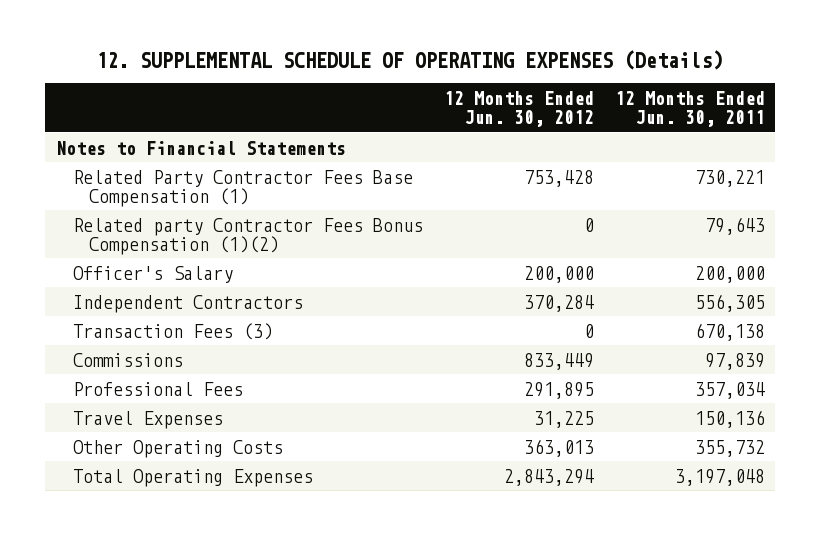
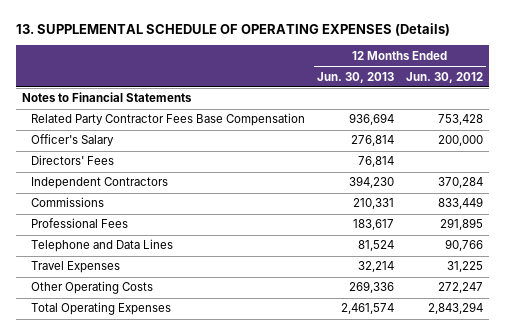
[96,50,724,71] 12. SUPPLEMENTAL SCHEDULE OF OPERATING EXPENSES (Details) -> [16,22,451,36] 13. SUPPLEMENTAL SCHEDULE OF OPERATING EXPENSES (Details)
[614,90,765,127] 12 Months Ended Jun. 30, 2011 -> none
none -> [316,71,394,83] Jun. 30, 2013
[72,217,423,255] Related party Contractor Fees Bonus Compensation (1)(2) -> none
[72,169,413,207] Related Party Contractor Fees Base Compensation (1) -> [30,113,305,127] Related Party Contractor Fees Base Compensation
none -> [30,155,114,166] Directors' Fees
[72,322,273,340] Transaction Fees (3) -> none
none -> [30,239,173,253] Telephone and Data Lines
[523,438,594,457] 363,013 -> [437,282,483,294] 272,247

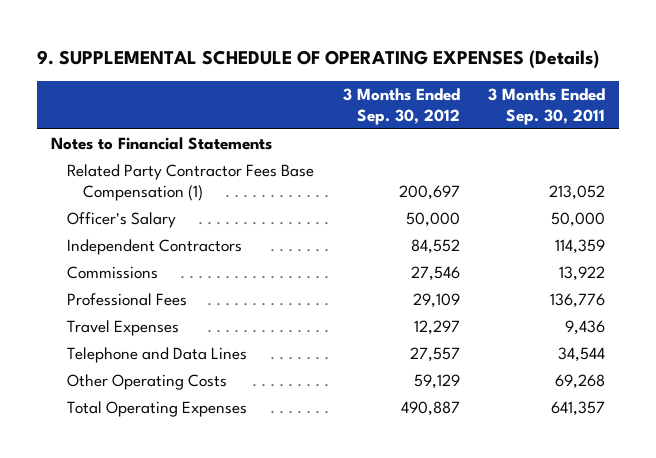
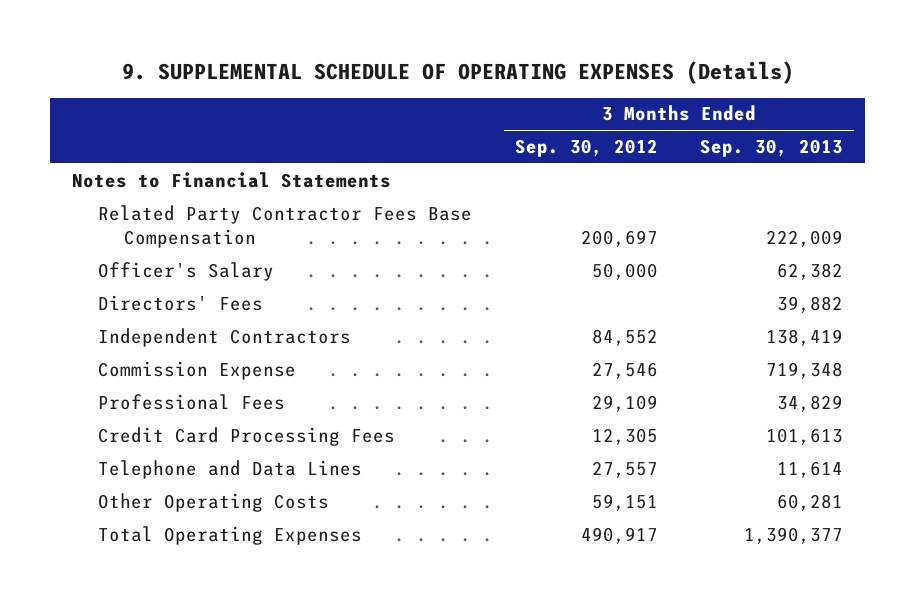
[488,87,606,126] 3 Months Ended Sep. 30, 2011 -> none
none -> [700,139,844,158] Sep. 30, 2013
[67,163,315,202] Related Party Contractor Fees Base Compensation (1) -> [97,204,472,248] Related Party Contractor Fees Base Compensation
none -> [97,294,263,311] Directors' Fees
[67,265,159,279] Commissions -> [97,360,296,380] Commission Expense
[67,319,180,336] Travel Expenses -> none
none -> [97,426,395,446] Credit Card Processing Fees
[413,373,460,389] 59,129 -> [591,493,658,511] 59,151
[400,400,460,416] 490,887 -> [580,526,658,544] 490,917

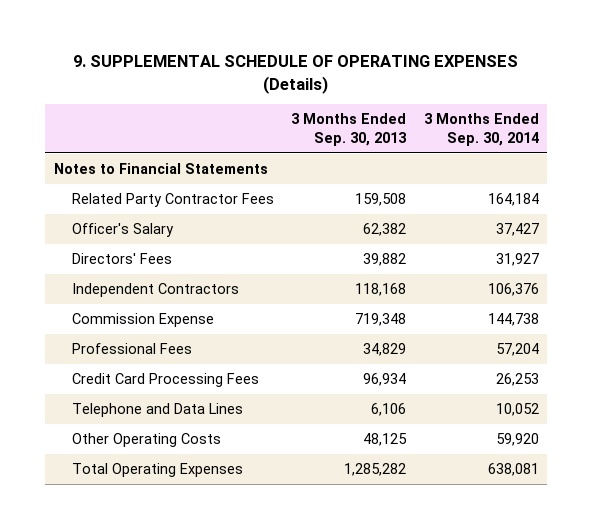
[514,139,658,158] Sep. 30, 2012 -> none
none -> [423,113,539,146] 3 Months Ended Sep. 30, 2014
[97,204,472,248] Related Party Contractor Fees Base Compensation -> [71,193,274,208] Related Party Contractor Fees
[766,229,844,247] 222,009 -> [355,193,407,207] 159,508
[766,328,844,346] 138,419 -> [355,283,407,297] 118,168
[766,427,844,445] 101,613 -> [363,373,407,387] 96,934
[777,460,844,478] 11,614 -> [371,403,407,417] 6,106
[777,493,844,511] 60,281 -> [363,433,408,447] 48,125
[744,526,844,544] 1,390,377 -> [344,463,407,477] 1,285,282

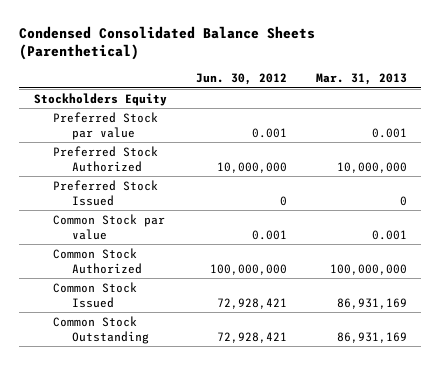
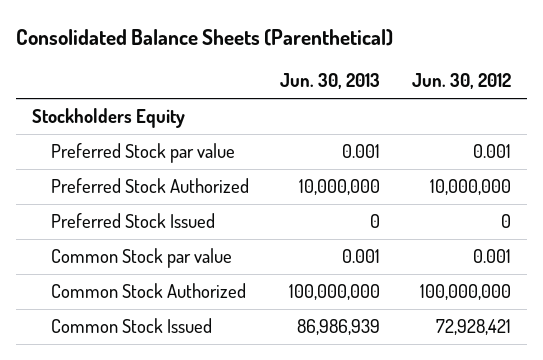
[19,25,316,61] Condensed Consolidated Balance Sheets (Parenthetical) -> [16,28,394,46] Consolidated Balance Sheets (Parenthetical)
[315,73,407,86] Mar. 31, 2013 -> none
none -> [280,73,381,90] Jun. 30, 2013
[52,315,149,344] Common Stock Outstanding -> none

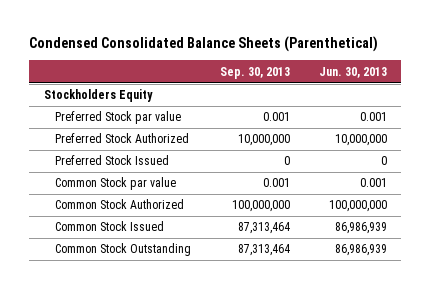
[16,28,394,46] Consolidated Balance Sheets (Parenthetical) -> [29,36,379,53] Condensed Consolidated Balance Sheets (Parenthetical)
[412,73,512,90] Jun. 30, 2012 -> none
none -> [219,66,290,79] Sep. 30, 2013
none -> [54,243,191,257] Common Stock Outstanding

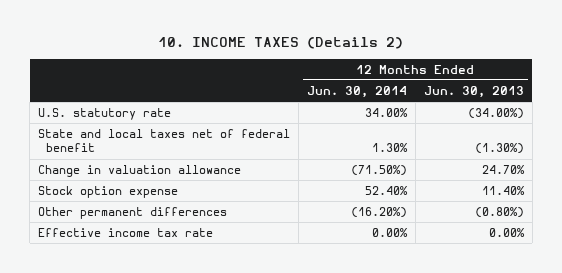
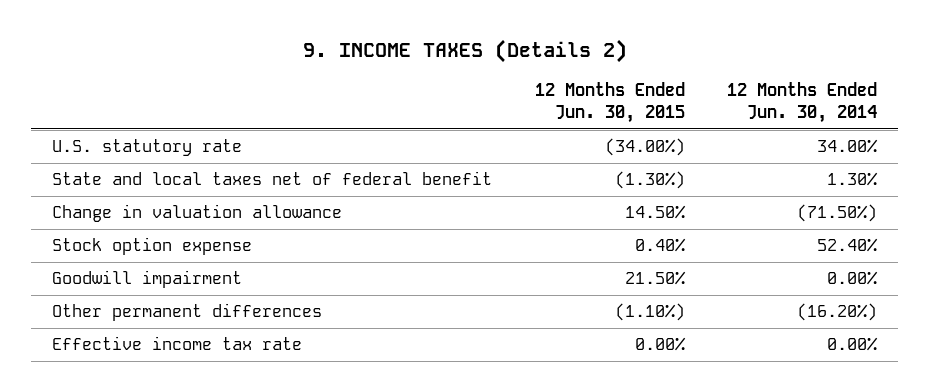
[157,37,403,50] 10. INCOME TAXES (Details 2) -> [302,39,627,64] 9. INCOME TAXES (Details 2)
[423,85,524,98] Jun. 30, 2013 -> none
none -> [534,82,685,124] 12 Months Ended Jun. 30, 2015
none -> [52,270,243,289] Goodwill impairment

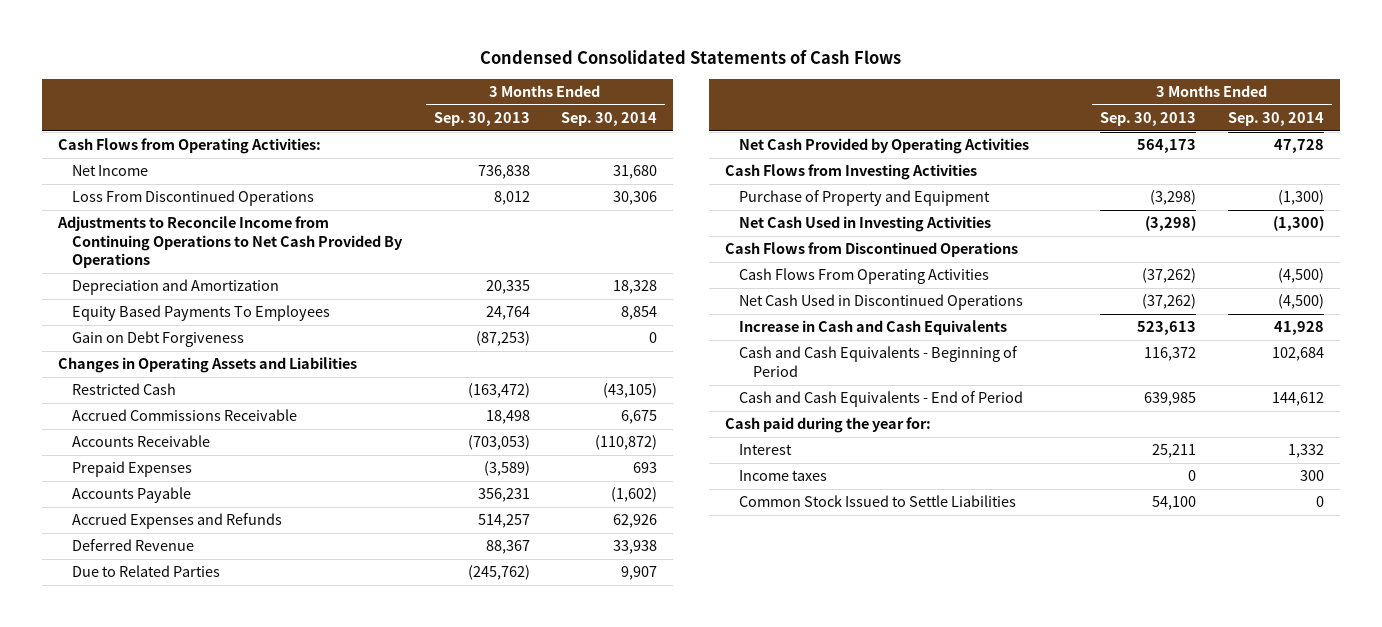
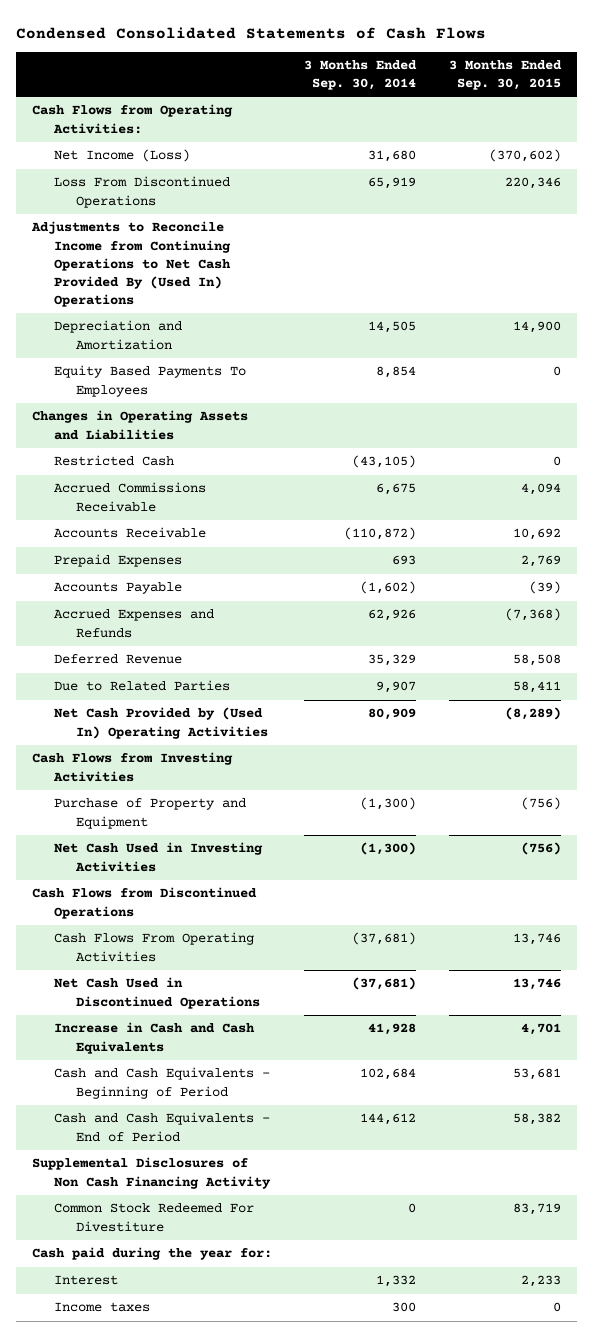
[433,112,530,127] Sep. 30, 2013 -> none
none -> [448,59,562,91] 3 Months Ended Sep. 30, 2015
[72,165,149,177] Net Income -> [54,149,191,163] Net Income (Loss)
[613,191,658,206] 30,306 -> [368,177,417,190] 65,919
[56,216,404,269] Adjustments to Reconcile Income from Continuing Operations to Net Cash Provided By Operations -> [30,221,232,308] Adjustments to Reconcile Income from Continuing Operations to Net Cash Provided By (Used In) Operations
[613,280,658,295] 18,328 -> [368,321,417,334] 14,505
[72,331,245,348] Gain on Debt Forgiveness -> none
[613,540,658,555] 33,938 -> [368,654,417,667] 35,329
[738,138,1029,155] Net Cash Provided by Operating Activities -> [54,707,269,739] Net Cash Provided by (Used In) Operating Activities
[1273,139,1324,154] 47,728 -> [368,708,417,721] 80,909
[1277,268,1324,284] (4,500) -> [352,932,417,946] (37,681)
[1277,294,1324,310] (4,500) -> [352,977,417,991] (37,681)
none -> [31,1157,272,1189] Supplemental Disclosures of Non Cash Financing Activity
none -> [54,1203,255,1232] Common Stock Redeemed For Divestiture
[738,495,1016,508] Common Stock Issued to Settle Liabilities -> none

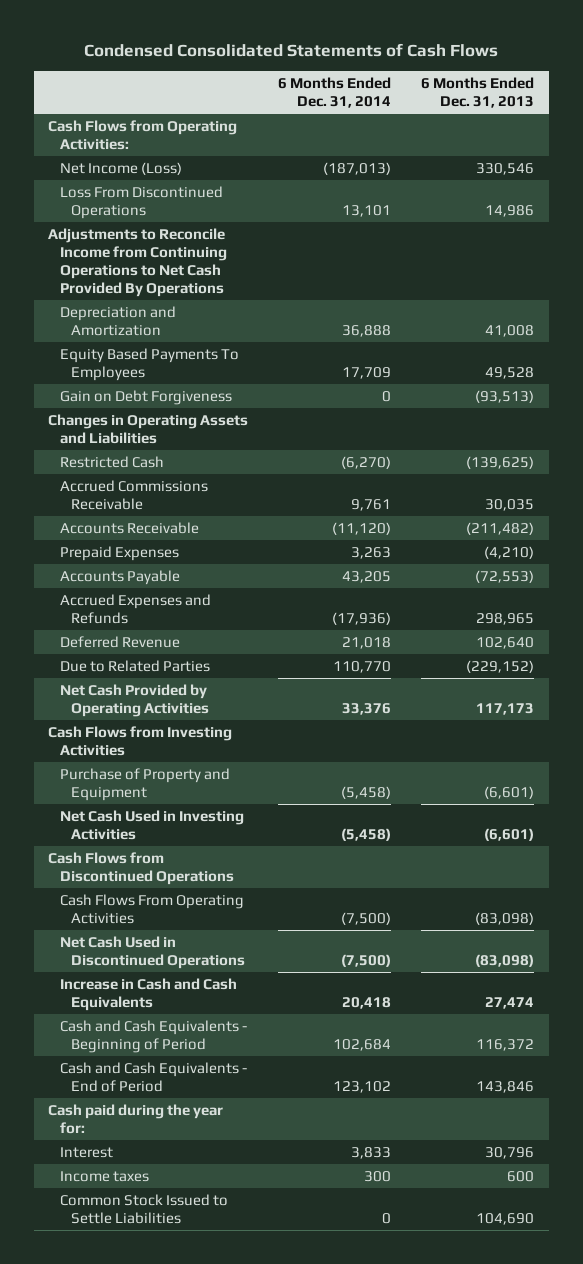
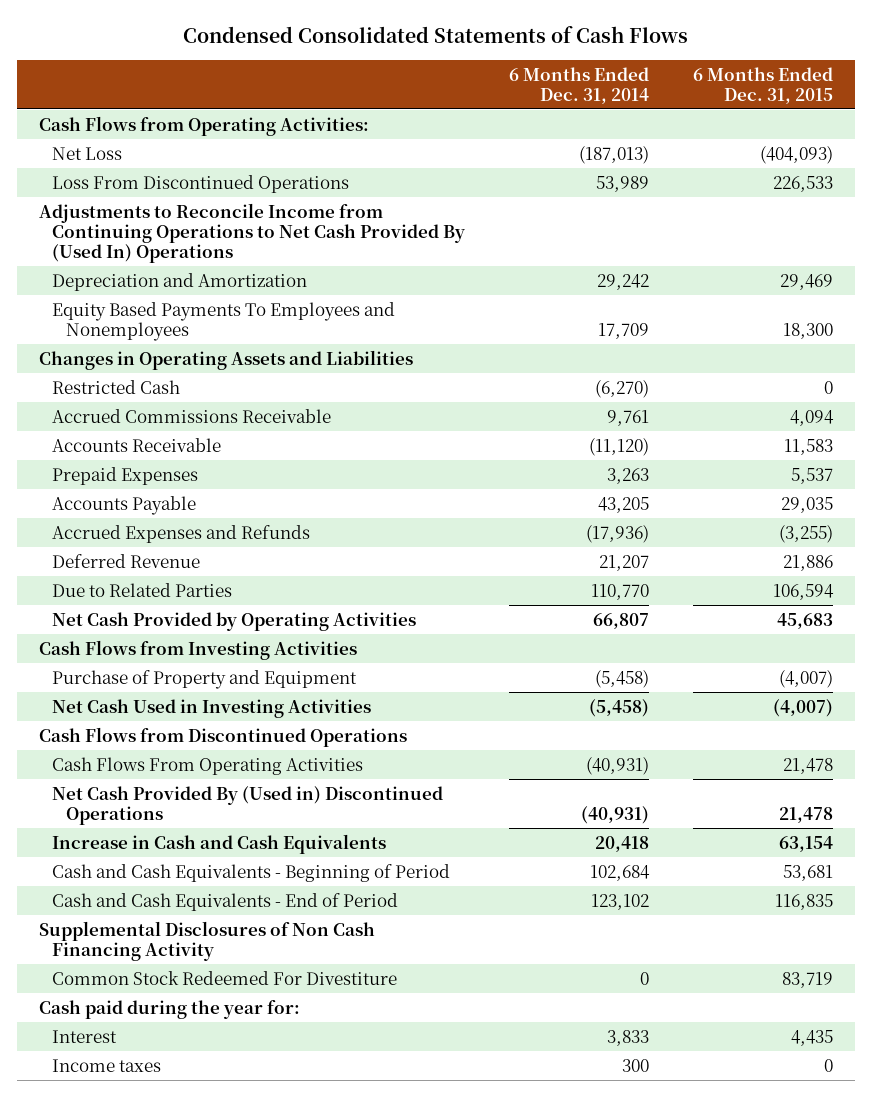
[421,77,535,109] 6 Months Ended Dec. 31, 2013 -> none
none -> [692,66,833,104] 6 Months Ended Dec. 31, 2015
[59,389,232,405] Gain on Debt Forgiveness -> none
[59,161,182,175] Net Income (Loss) -> [52,146,123,160] Net Loss
[342,204,392,217] 13,101 -> [595,175,649,192] 53,989
[48,227,227,297] Adjustments to Reconcile Income from Continuing Operations to Net Cash Provided By Operations -> [38,202,466,263] Adjustments to Reconcile Income from Continuing Operations to Net Cash Provided By (Used In) Operations
[342,324,392,337] 36,888 -> [596,273,649,290] 29,242
[59,347,239,381] Equity Based Payments To Employees -> [52,301,396,341] Equity Based Payments To Employees and Nonemployees
[342,636,392,649] 21,018 -> [598,554,649,571] 21,207
[342,702,392,715] 33,376 -> [592,612,649,629] 66,807
[341,911,392,925] (7,500) -> [585,756,649,775] (40,931)
[59,935,245,969] Net Cash Used in Discontinued Operations -> [52,785,444,825] Net Cash Provided By (Used in) Discontinued Operations
[341,953,392,967] (7,500) -> [580,805,649,824] (40,931)
none -> [38,920,375,961] Supplemental Disclosures of Non Cash Financing Activity
none -> [52,970,398,985] Common Stock Redeemed For Divestiture
[59,1193,228,1224] Common Stock Issued to Settle Liabilities -> none

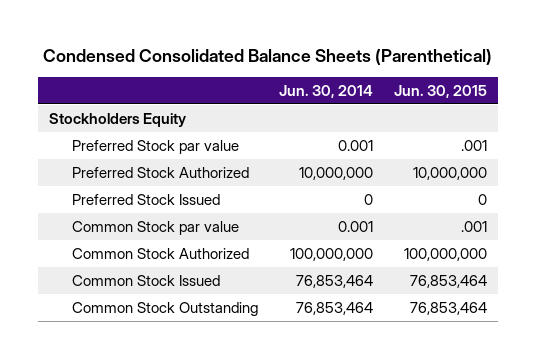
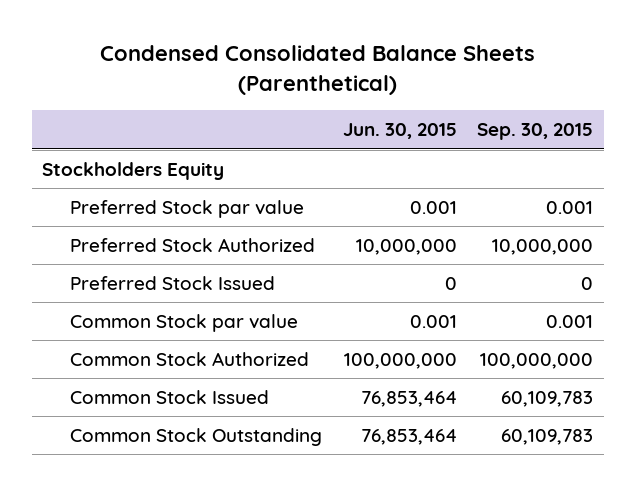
[279,84,374,98] Jun. 30, 2014 -> none
none -> [477,123,594,141] Sep. 30, 2015
[461,140,488,152] .001 -> [409,200,457,214] 0.001
[461,221,488,233] .001 -> [409,314,457,328] 0.001

